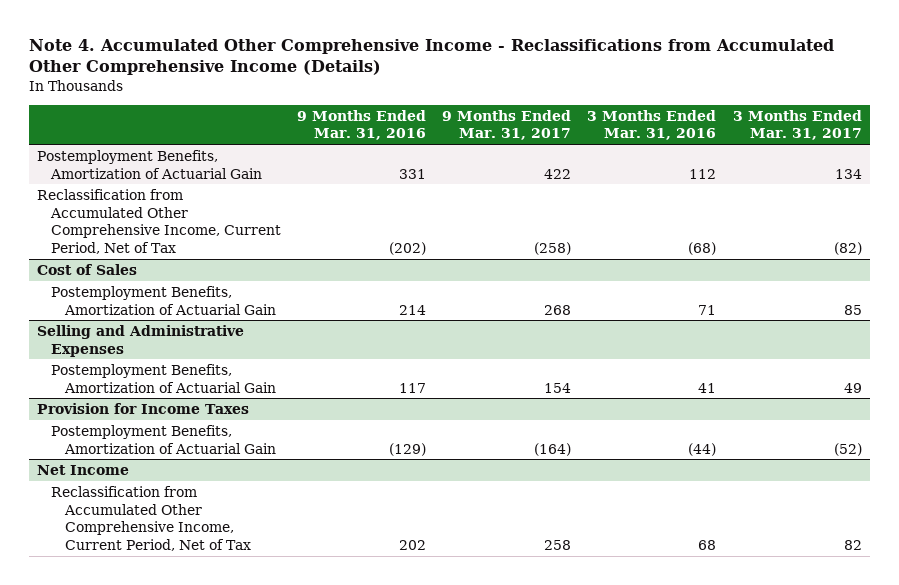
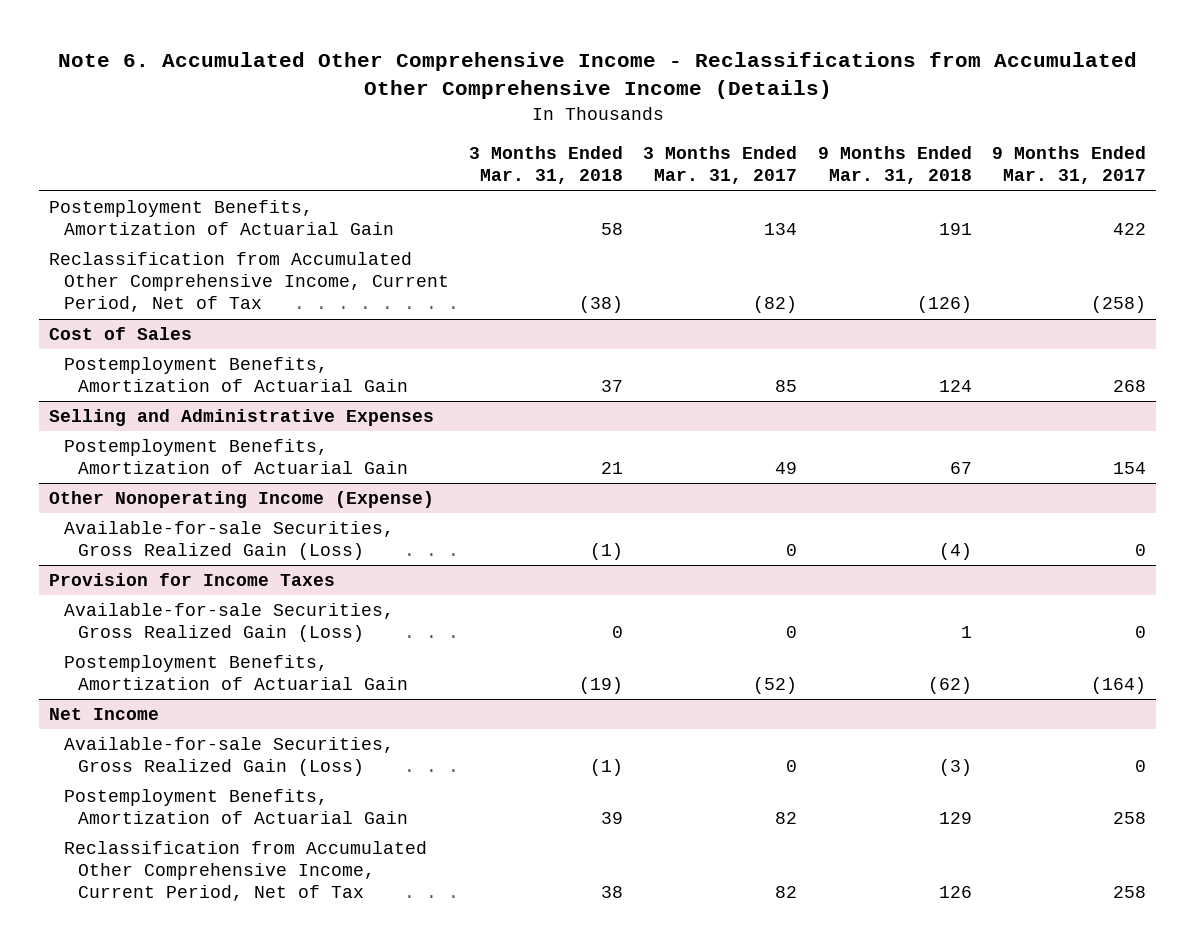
[29,38,835,76] Note 4. Accumulated Other Comprehensive Income - Reclassifications from Accumulated Other Comprehensive Income (Details) -> [57,51,1137,100] Note 6. Accumulated Other Comprehensive Income - Reclassifications from Accumulated Other Comprehensive Income (Details)
[297,109,427,141] 9 Months Ended Mar. 31, 2016 -> none
[587,109,717,141] 3 Months Ended Mar. 31, 2016 -> none
none -> [468,146,623,185] 3 Months Ended Mar. 31, 2018
none -> [817,146,972,185] 9 Months Ended Mar. 31, 2018
none -> [48,491,434,509] Other Nonoperating Income (Expense)
none -> [63,521,394,561] Available-for-sale Securities, Gross Realized Gain (Loss)
none -> [63,603,394,643] Available-for-sale Securities, Gross Realized Gain (Loss)
none -> [63,737,394,777] Available-for-sale Securities, Gross Realized Gain (Loss)
none -> [63,789,409,825] Postemployment Benefits, Amortization of Actuarial Gain

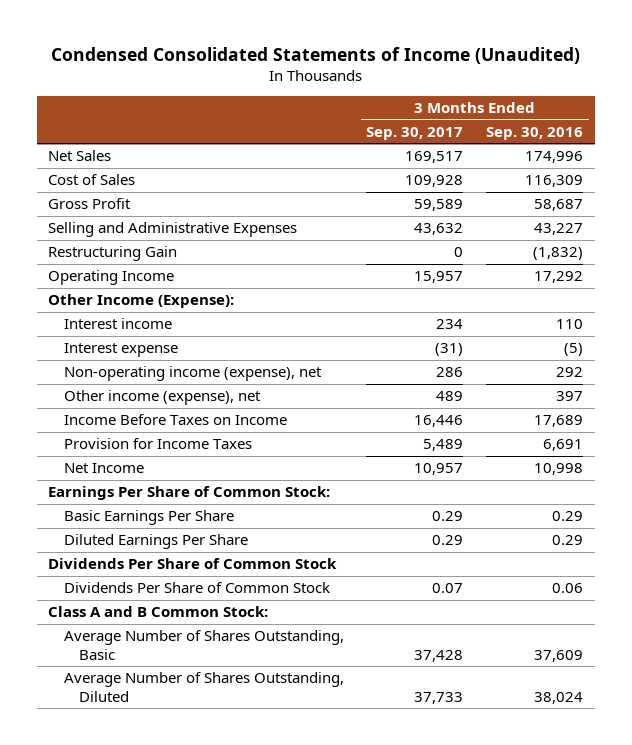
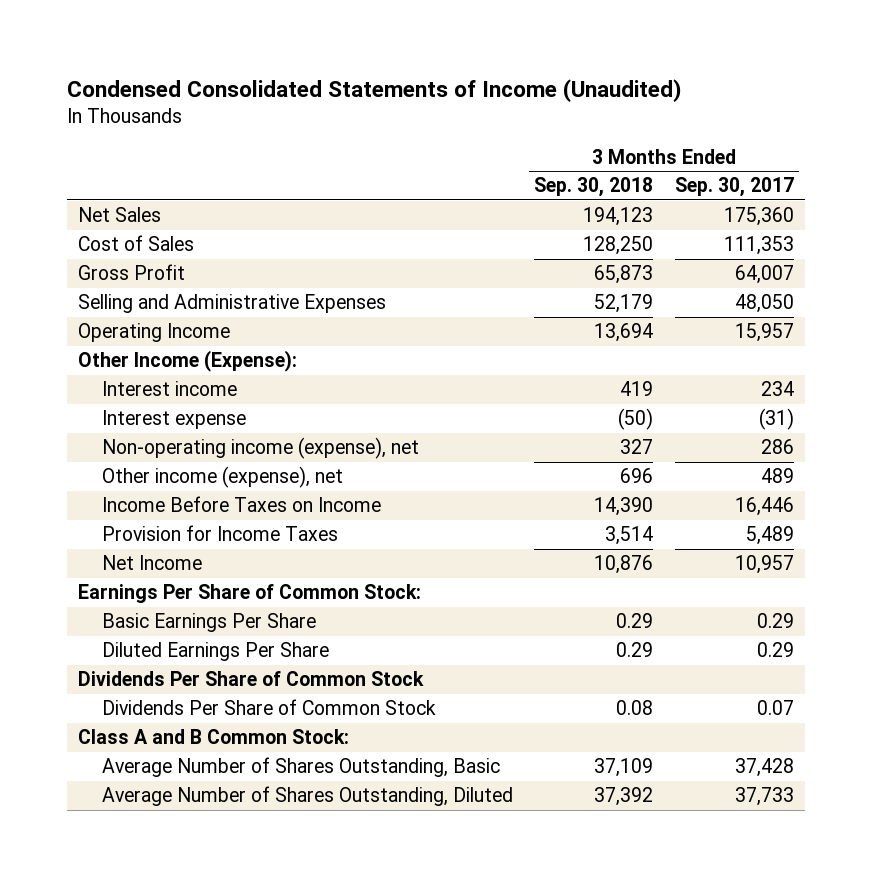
[486,127,584,141] Sep. 30, 2016 -> none
none -> [534,177,654,198] Sep. 30, 2018
[48,246,178,262] Restructuring Gain -> none
[405,151,464,164] 169,517 -> [723,207,794,227] 175,360
[405,175,464,188] 109,928 -> [723,236,794,256] 111,353
[414,199,464,212] 59,589 -> [734,265,794,285] 64,007
[414,223,464,236] 43,632 -> [734,294,794,314] 48,050

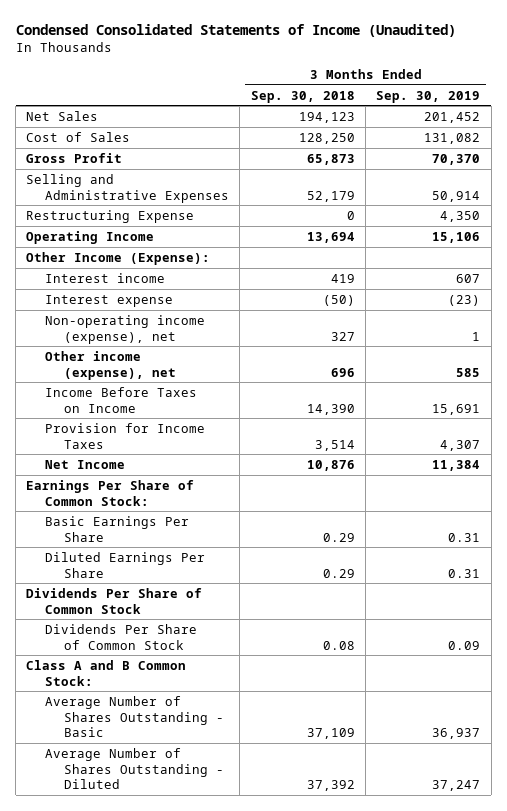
[674,177,794,198] Sep. 30, 2017 -> none
none -> [376,90,481,103] Sep. 30, 2019
none -> [26,209,195,223] Restructuring Expense
[101,757,500,778] Average Number of Shares Outstanding, Basic -> [45,695,224,738] Average Number of Shares Outstanding - Basic
[101,786,513,807] Average Number of Shares Outstanding, Diluted -> [45,747,224,790] Average Number of Shares Outstanding - Diluted

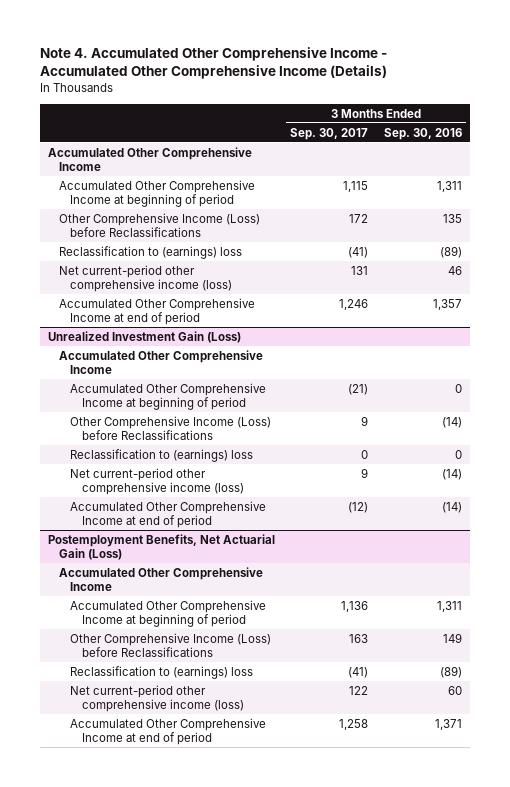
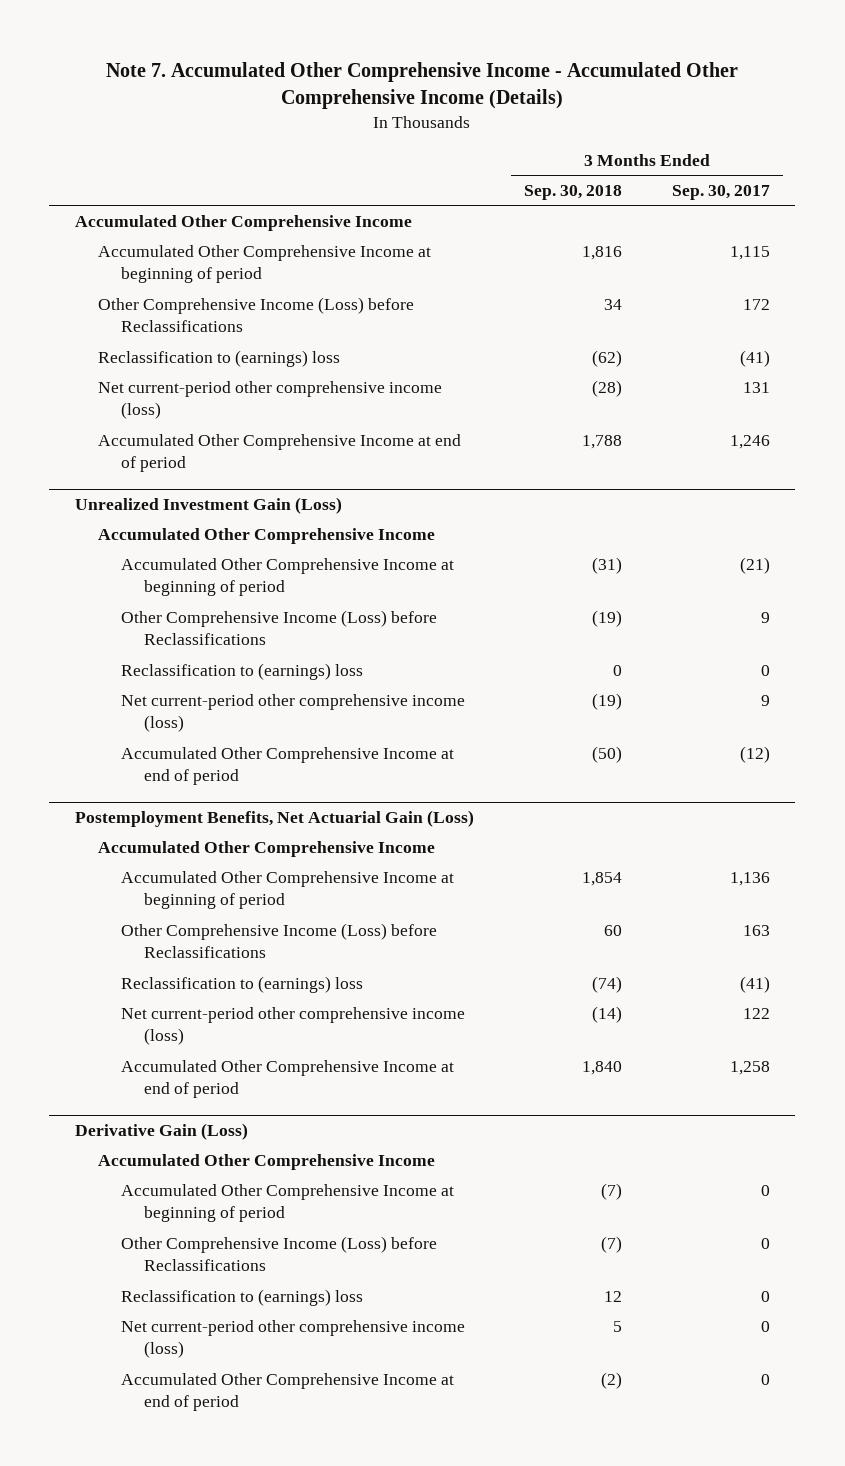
[39,47,387,80] Note 4. Accumulated Other Comprehensive Income - Accumulated Other Comprehensive Income (Details) -> [106,61,739,109] Note 7. Accumulated Other Comprehensive Income - Accumulated Other Comprehensive Income (Details)
[383,127,462,140] Sep. 30, 2016 -> none
none -> [523,184,622,200] Sep. 30, 2018
none -> [74,1123,248,1141] Derivative Gain (Loss)
none -> [97,1153,435,1170] Accumulated Other Comprehensive Income
none -> [120,1183,454,1223] Accumulated Other Comprehensive Income at beginning of period
none -> [120,1235,437,1272] Other Comprehensive Income (Loss) before Reclassifications
none -> [120,1288,363,1306] Reclassification to (earnings) loss
none -> [120,1319,465,1359] Net current-period other comprehensive income (loss)
none -> [120,1372,454,1412] Accumulated Other Comprehensive Income at end of period

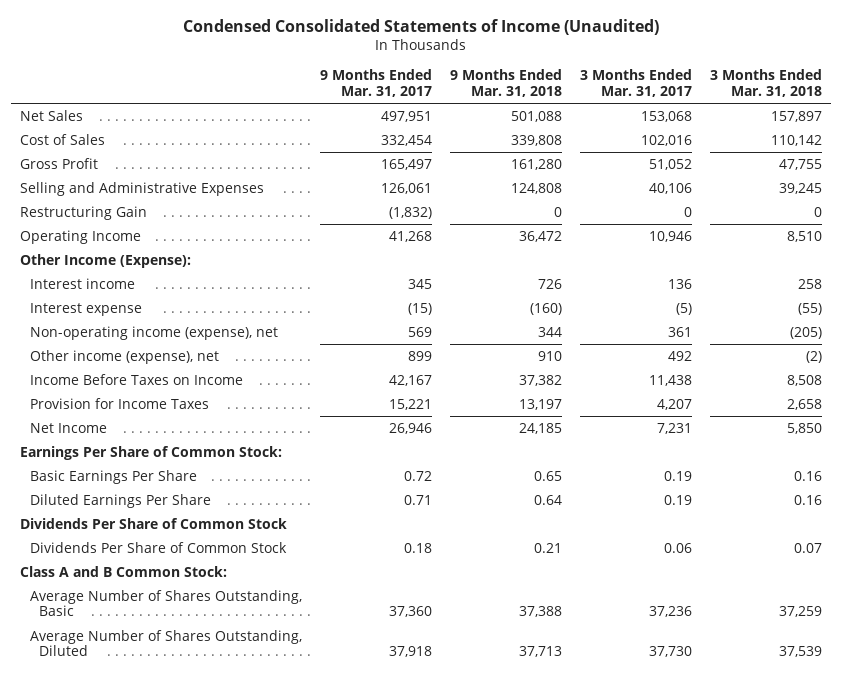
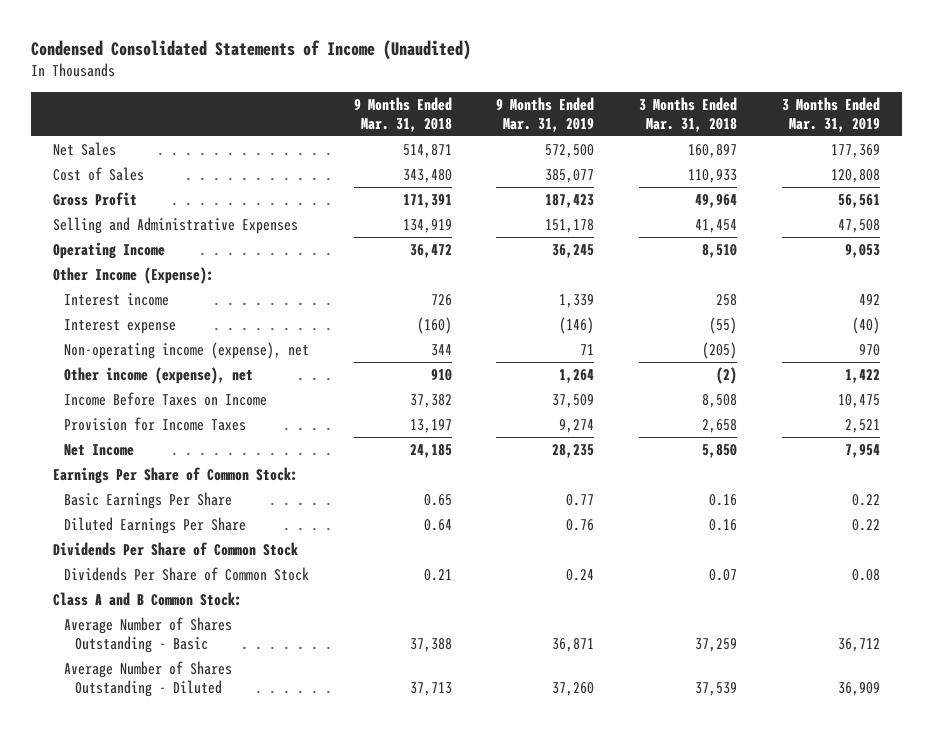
[319,69,432,97] 9 Months Ended Mar. 31, 2017 -> none
[580,69,693,97] 3 Months Ended Mar. 31, 2017 -> none
none -> [496,97,595,132] 9 Months Ended Mar. 31, 2019
none -> [781,97,880,132] 3 Months Ended Mar. 31, 2019
[20,205,148,220] Restructuring Gain -> none
[511,110,563,122] 501,088 -> [402,144,452,159] 514,871
[771,110,823,122] 157,897 -> [687,144,737,159] 160,897
[511,134,563,146] 339,808 -> [402,169,452,184] 343,480
[771,134,823,146] 110,142 -> [687,169,737,184] 110,933
[511,158,563,170] 161,280 -> [402,194,452,209] 171,391
[779,158,823,170] 47,755 -> [694,194,737,209] 49,964
[511,182,563,194] 124,808 -> [402,219,452,234] 134,919
[779,182,823,194] 39,245 -> [694,219,737,234] 41,454
[29,589,302,617] Average Number of Shares Outstanding, Basic -> [64,617,233,653] Average Number of Shares Outstanding - Basic
[29,629,302,657] Average Number of Shares Outstanding, Diluted -> [64,661,233,697] Average Number of Shares Outstanding - Diluted

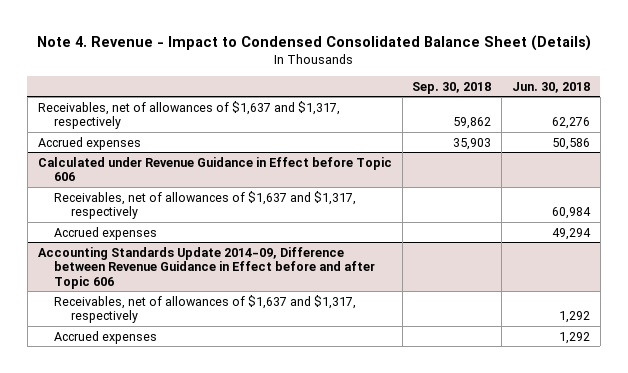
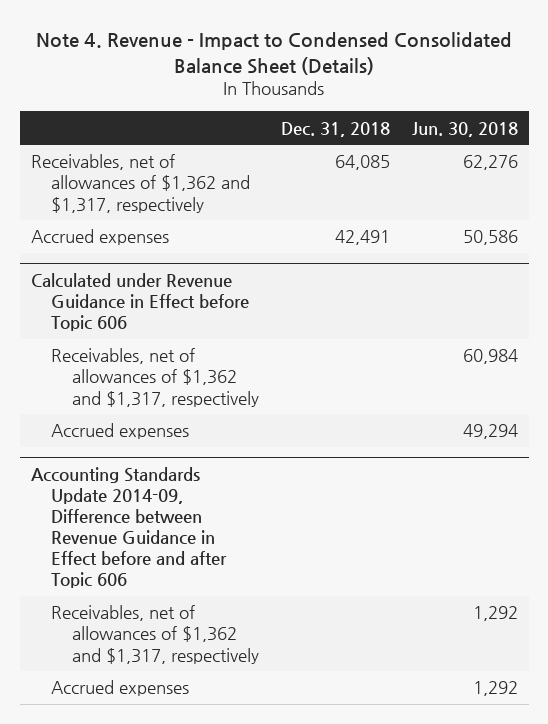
[412,81,492,94] Sep. 30, 2018 -> none
none -> [280,121,390,137] Dec. 31, 2018
[37,100,340,130] Receivables, net of allowances of $1,637 and $1,317, respectively -> [30,154,251,213] Receivables, net of allowances of $1,362 and $1,317, respectively
[54,190,357,220] Receivables, net of allowances of $1,637 and $1,317, respectively -> [51,348,260,407] Receivables, net of allowances of $1,362 and $1,317, respectively
[54,294,357,324] Receivables, net of allowances of $1,637 and $1,317, respectively -> [51,605,260,664] Receivables, net of allowances of $1,362 and $1,317, respectively

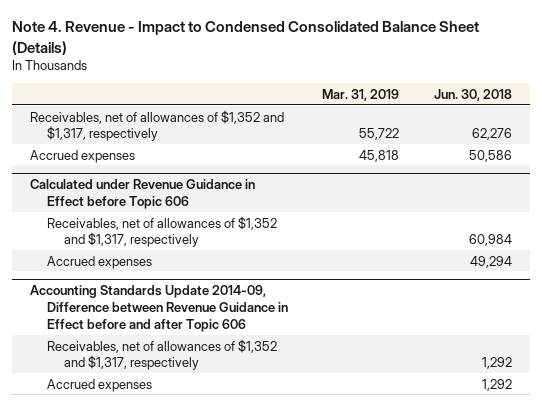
[280,121,390,137] Dec. 31, 2018 -> none
none -> [322,88,400,101] Mar. 31, 2019
[30,154,251,213] Receivables, net of allowances of $1,362 and $1,317, respectively -> [29,109,284,142] Receivables, net of allowances of $1,352 and $1,317, respectively
[51,348,260,407] Receivables, net of allowances of $1,362 and $1,317, respectively -> [46,215,277,248] Receivables, net of allowances of $1,352 and $1,317, respectively
[51,605,260,664] Receivables, net of allowances of $1,362 and $1,317, respectively -> [46,338,277,371] Receivables, net of allowances of $1,352 and $1,317, respectively

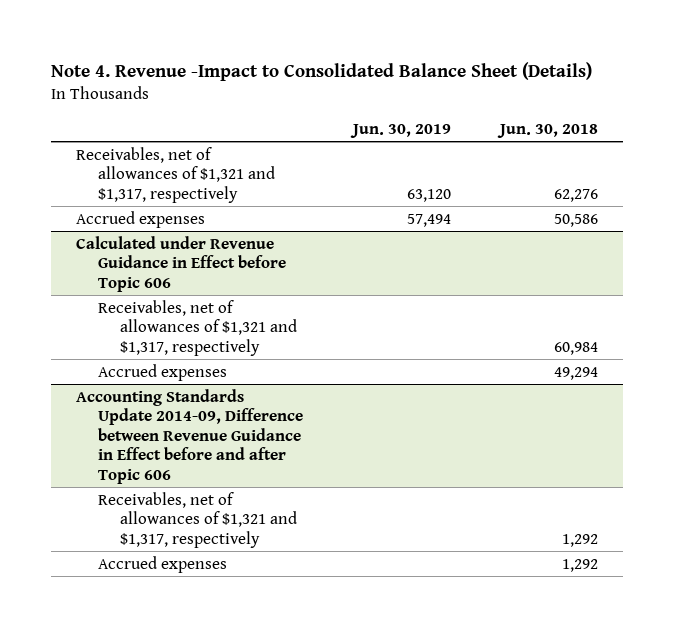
[12,21,480,55] Note 4. Revenue - Impact to Condensed Consolidated Balance Sheet (Details) -> [50,61,592,81] Note 4. Revenue -Impact to Consolidated Balance Sheet (Details)
[322,88,400,101] Mar. 31, 2019 -> none
none -> [349,123,451,138] Jun. 30, 2019
[29,109,284,142] Receivables, net of allowances of $1,352 and $1,317, respectively -> [75,146,276,203] Receivables, net of allowances of $1,321 and $1,317, respectively
[46,215,277,248] Receivables, net of allowances of $1,352 and $1,317, respectively -> [98,299,298,356] Receivables, net of allowances of $1,321 and $1,317, respectively
[46,338,277,371] Receivables, net of allowances of $1,352 and $1,317, respectively -> [98,491,298,548] Receivables, net of allowances of $1,321 and $1,317, respectively

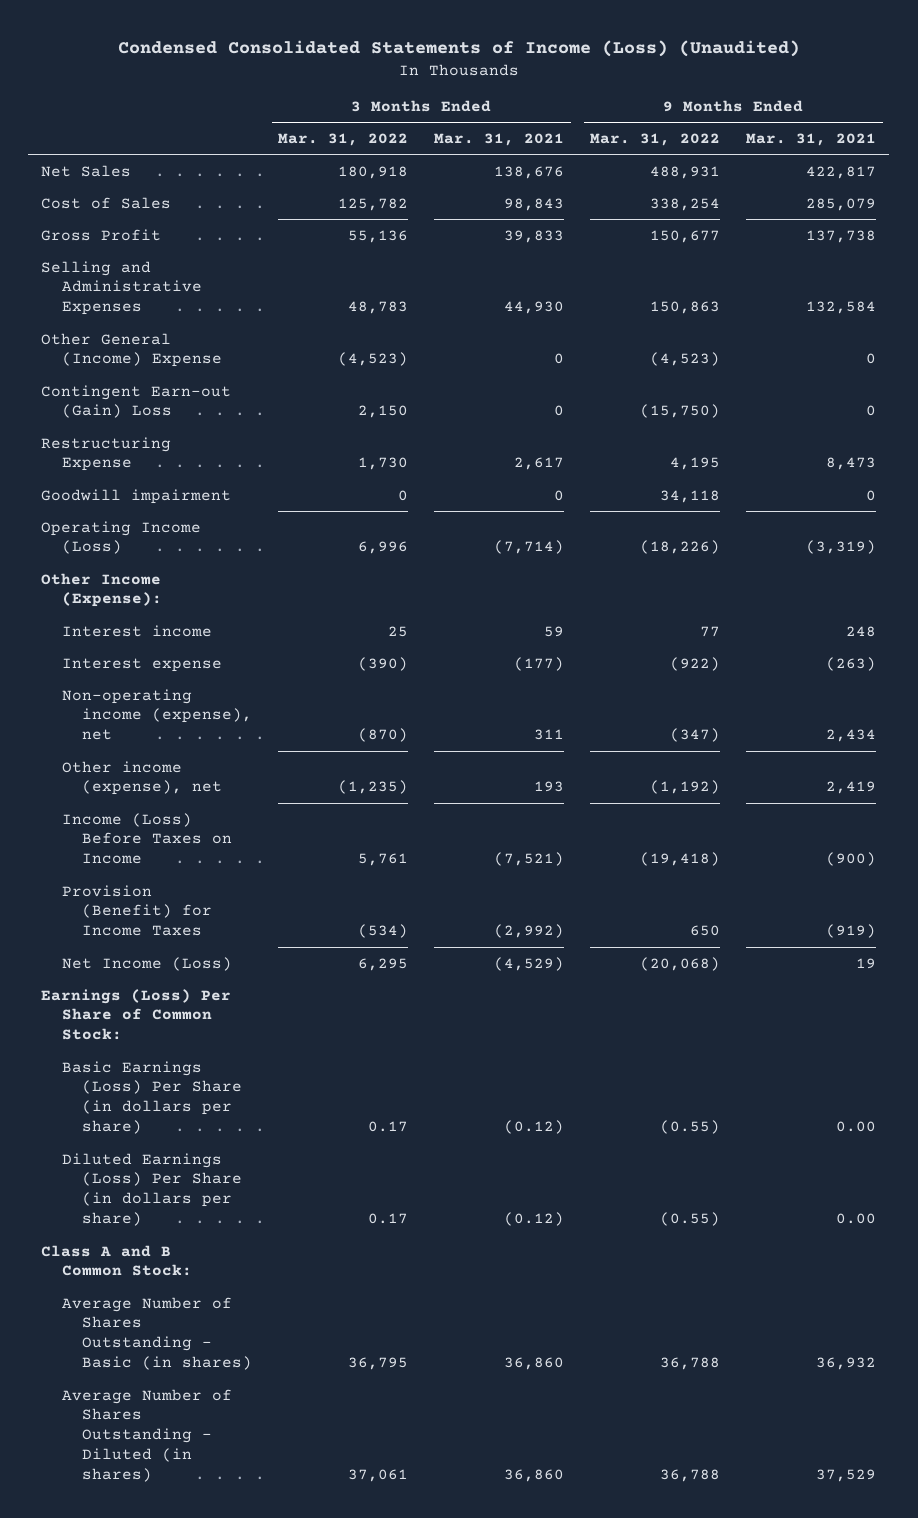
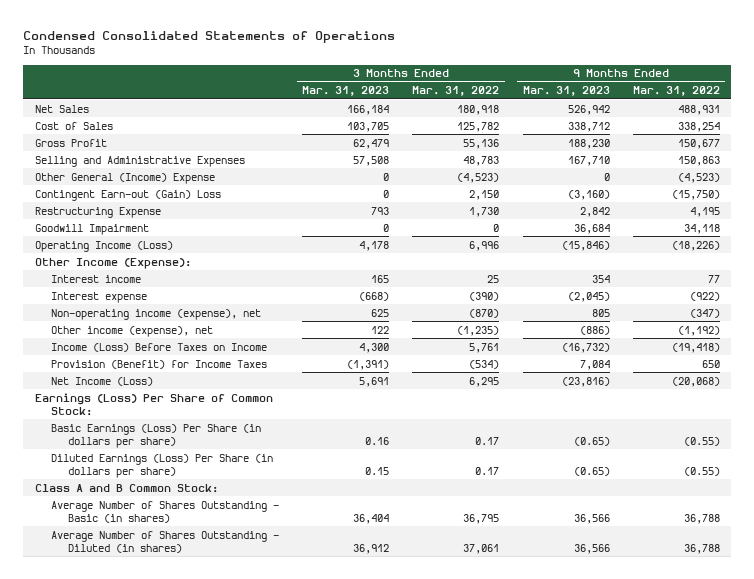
[117,39,800,57] Condensed Consolidated Statements of Income (Loss) (Unaudited) -> [23,30,396,43] Condensed Consolidated Statements of Operations
[434,132,565,146] Mar. 31, 2021 -> none
[746,132,877,146] Mar. 31, 2021 -> none
none -> [302,86,390,97] Mar. 31, 2023
none -> [522,86,610,97] Mar. 31, 2023
[41,488,232,504] Goodwill impairment -> [34,223,149,235] Goodwill Impairment

